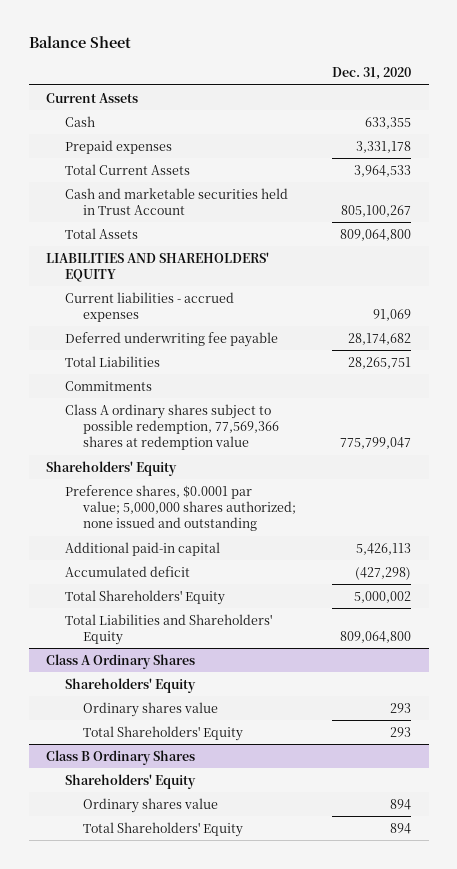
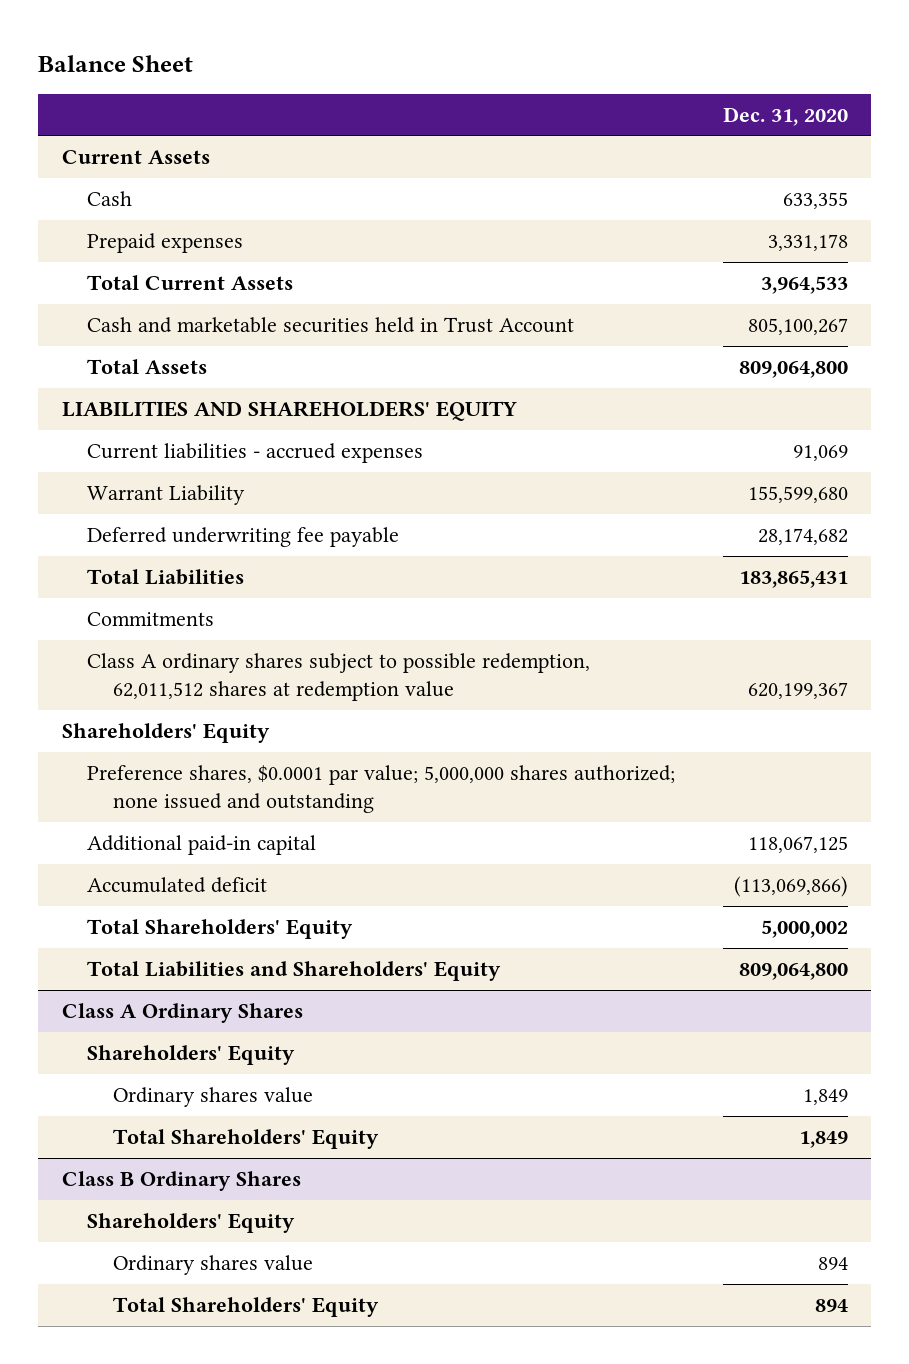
none -> [87,484,246,505] Warrant Liability
[347,356,411,369] 28,265,751 -> [738,569,848,588] 183,865,431
[64,403,279,451] Class A ordinary shares subject to possible redemption, 77,569,366 shares at redemption value -> [87,652,591,702] Class A ordinary shares subject to possible redemption, 62,011,512 shares at redemption value
[339,437,411,450] 775,799,047 -> [747,682,848,700] 620,199,367
[355,542,411,555] 5,426,113 -> [747,835,848,853] 118,067,125
[354,566,411,580] (427,298) -> [733,875,848,897] (113,069,866)
[389,702,411,713] 293 -> [802,1088,848,1105] 1,849
[389,726,411,737] 293 -> [798,1130,848,1148] 1,849

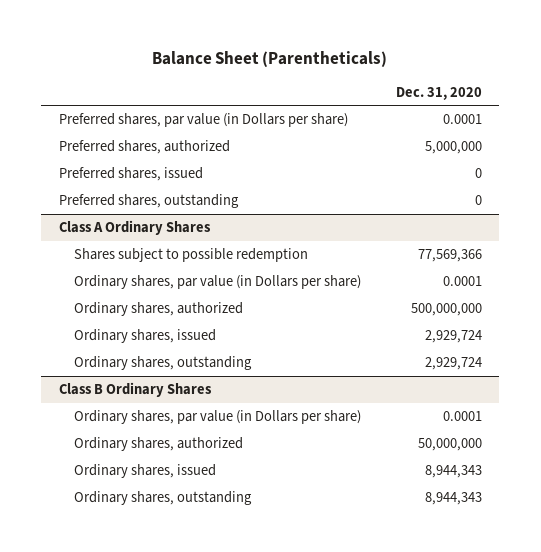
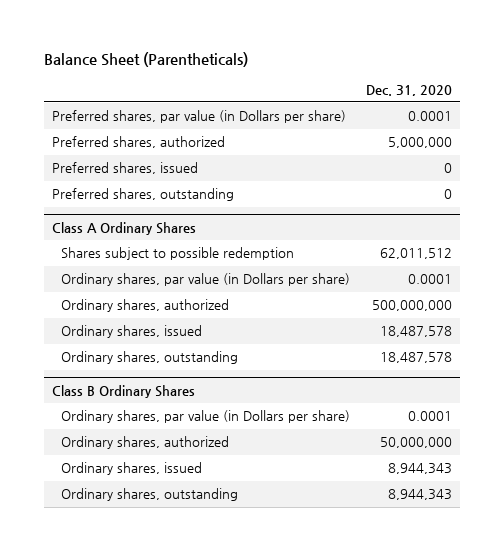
[417,249,482,263] 77,569,366 -> [380,248,453,260] 62,011,512
[424,330,482,344] 2,929,724 -> [380,326,453,338] 18,487,578
[424,357,482,371] 2,929,724 -> [380,352,453,364] 18,487,578

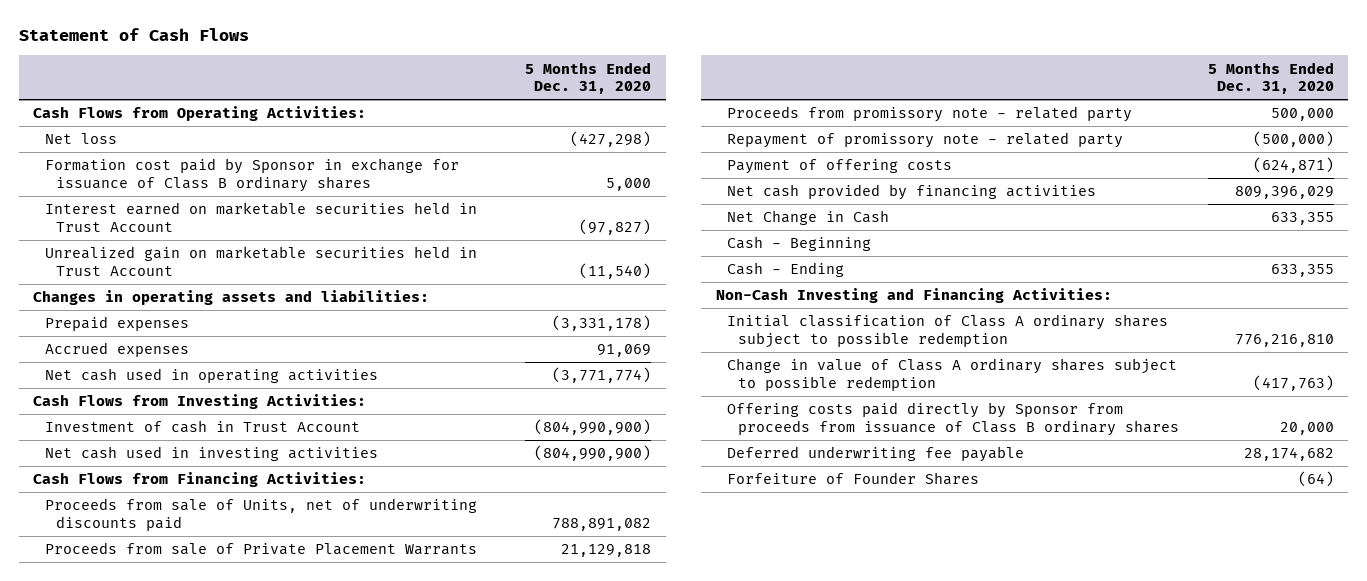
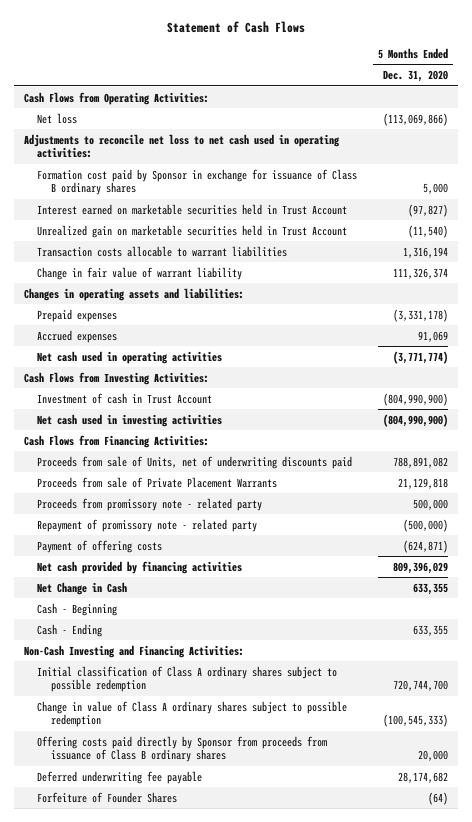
[570,131,652,148] (427,298) -> [382,112,448,126] (113,069,866)
none -> [24,133,341,159] Adjustments to reconcile net loss to net cash used in operating activities:
none -> [37,245,288,257] Transaction costs allocable to warrant liabilities
none -> [37,266,243,280] Change in fair value of warrant liability
[1234,333,1334,347] 776,216,810 -> [392,680,448,692] 720,744,700
[1252,374,1334,391] (417,763) -> [382,714,448,728] (100,545,333)

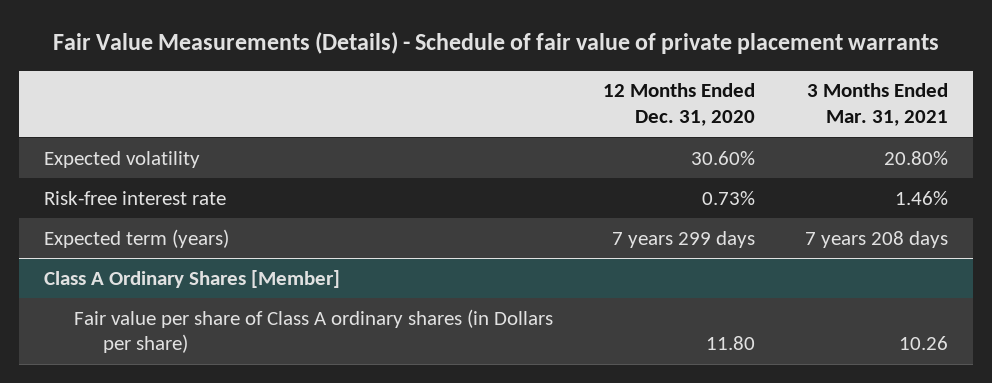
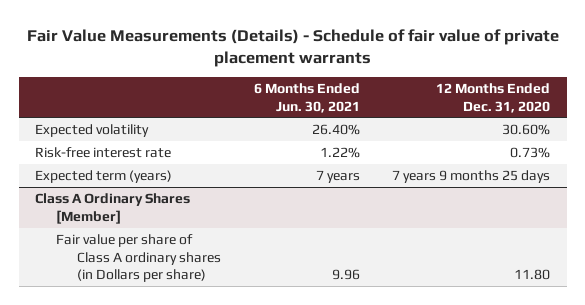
[806,83,948,127] 3 Months Ended Mar. 31, 2021 -> none
none -> [253,82,360,113] 6 Months Ended Jun. 30, 2021
[611,230,755,248] 7 years 299 days -> [392,170,551,184] 7 years 9 months 25 days

